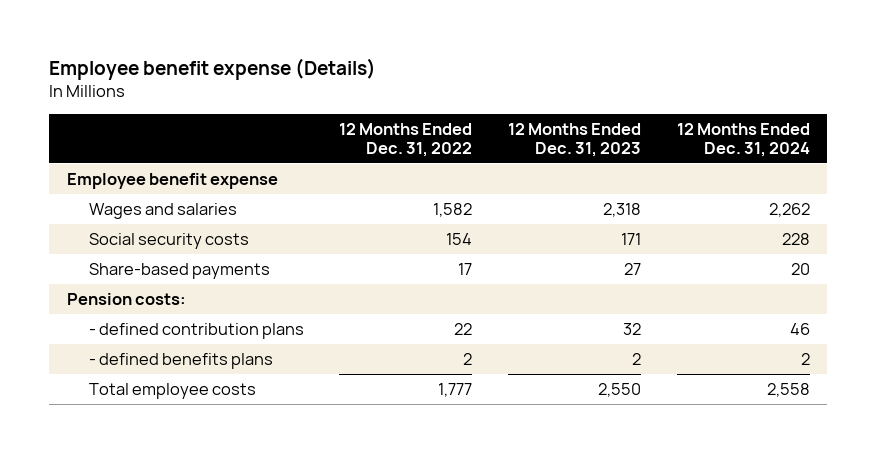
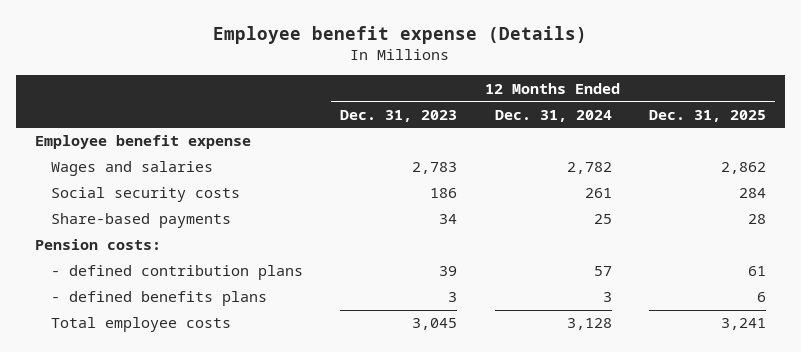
[339,122,473,158] 12 Months Ended Dec. 31, 2022 -> none
none -> [649,109,767,122] Dec. 31, 2025
[602,202,641,217] 2,318 -> [412,162,458,175] 2,783
[768,202,810,217] 2,262 -> [566,162,612,175] 2,782
[620,232,641,245] 171 -> [430,188,458,199] 186
[781,232,810,245] 228 -> [584,188,612,199] 261
[623,262,641,275] 27 -> [439,214,458,225] 34
[790,262,810,275] 20 -> [593,214,612,225] 25
[622,322,641,335] 32 -> [439,266,458,277] 39
[789,322,810,335] 46 -> [593,266,612,277] 57
[631,352,641,365] 2 -> [448,292,458,303] 3
[800,352,810,365] 2 -> [602,292,612,303] 3
[597,382,641,397] 2,550 -> [412,318,458,331] 3,045
[766,382,810,397] 2,558 -> [566,318,612,331] 3,128

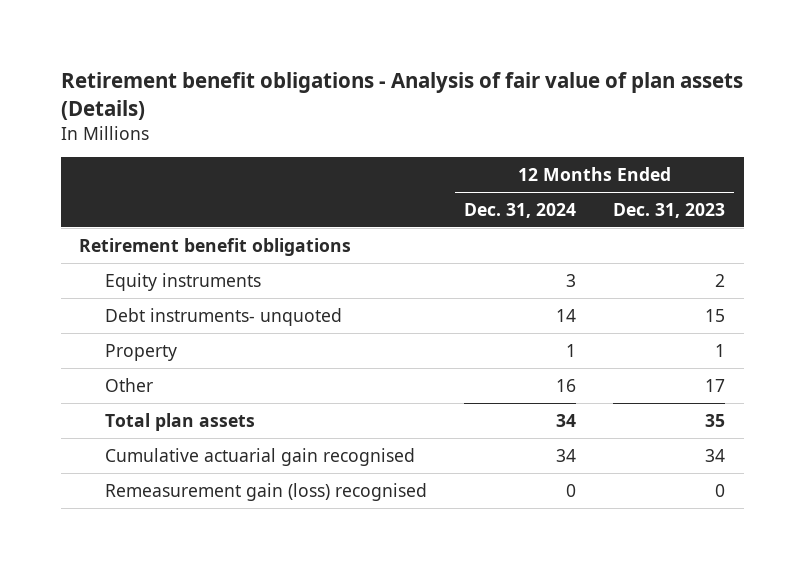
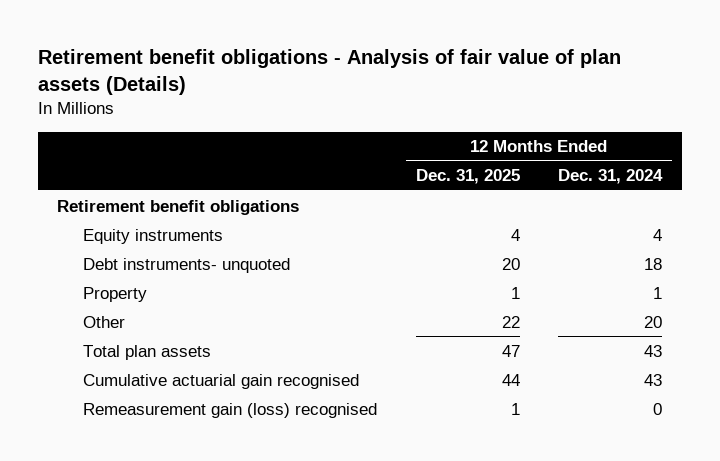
[613,202,726,218] Dec. 31, 2023 -> none
none -> [415,169,520,185] Dec. 31, 2025
[566,273,577,287] 3 -> [653,228,663,241] 4
[556,308,577,322] 14 -> [644,257,663,270] 18
[556,378,577,392] 16 -> [644,315,663,328] 20
[556,413,577,427] 34 -> [644,344,663,357] 43
[556,448,577,462] 34 -> [644,373,663,386] 43

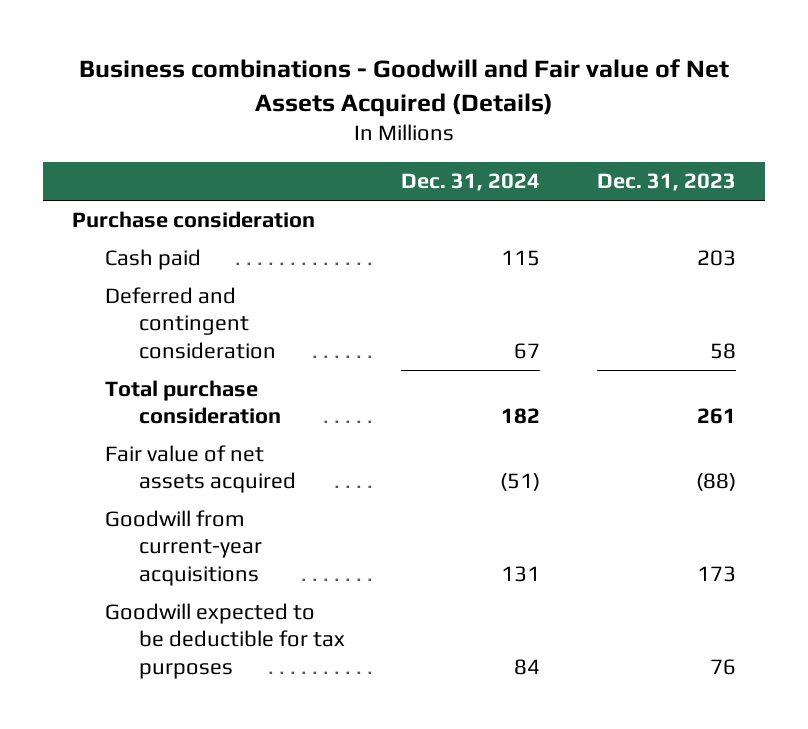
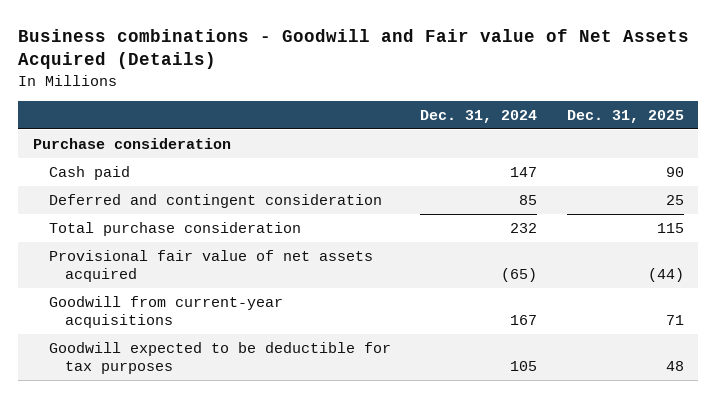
[597,173,737,192] Dec. 31, 2023 -> none
none -> [566,109,684,123] Dec. 31, 2025
[501,250,541,267] 115 -> [510,166,538,177] 147
[514,342,541,359] 67 -> [519,194,538,205] 85
[501,408,541,425] 182 -> [510,222,538,233] 232
[105,445,296,494] Fair value of net assets acquired -> [49,249,374,282] Provisional fair value of net assets acquired
[500,473,541,492] (51) -> [501,267,538,282] (65)
[501,565,541,582] 131 -> [510,314,538,325] 167
[514,658,541,675] 84 -> [510,360,538,371] 105

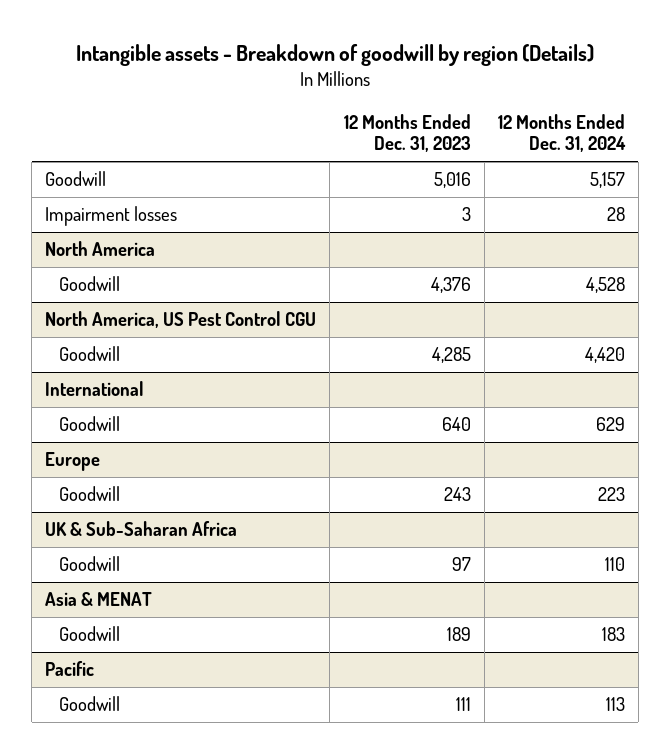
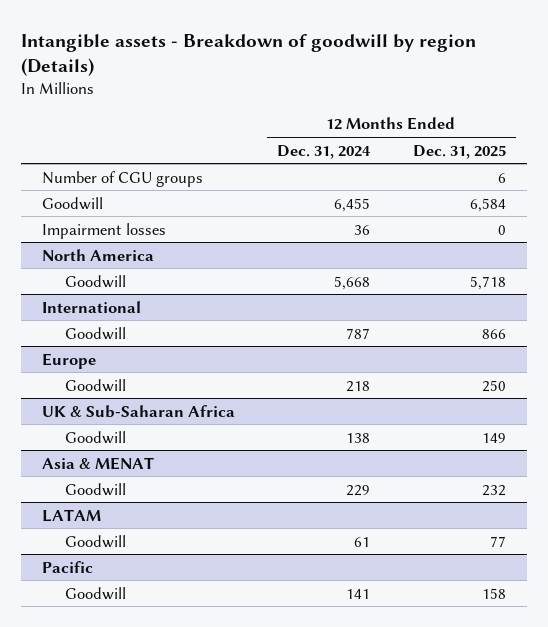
[343,113,471,153] 12 Months Ended Dec. 31, 2023 -> none
none -> [412,144,506,159] Dec. 31, 2025
none -> [42,170,204,187] Number of CGU groups
[589,172,625,189] 5,157 -> [334,197,371,212] 6,455
[606,207,625,222] 28 -> [354,224,371,235] 36
[45,311,317,329] North America, US Pest Control CGU -> none
[59,346,121,362] Goodwill -> none
[585,277,625,294] 4,528 -> [334,275,371,290] 5,668
[595,417,625,432] 629 -> [346,327,371,339] 787
[597,487,625,502] 223 -> [346,380,371,392] 218
[604,557,625,572] 110 -> [346,432,371,443] 138
[601,627,625,642] 183 -> [346,484,371,496] 229
none -> [42,508,102,522] LATAM
none -> [65,534,127,548] Goodwill
[605,697,625,712] 113 -> [346,588,371,599] 141

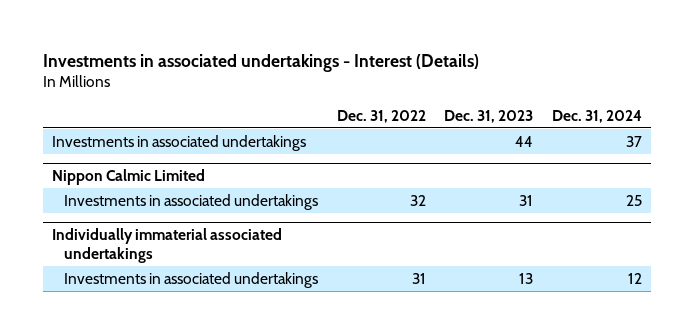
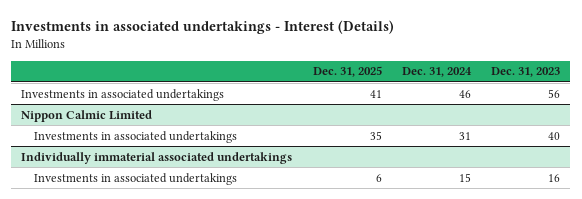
[336,109,426,123] Dec. 31, 2022 -> none
none -> [312,66,382,78] Dec. 31, 2025
[515,135,534,147] 44 -> [548,88,561,98] 56
[625,135,642,147] 37 -> [459,89,472,98] 46
[519,194,534,206] 31 -> [548,131,561,140] 40
[625,194,642,206] 25 -> [459,131,472,140] 31
[519,272,534,284] 13 -> [548,173,561,182] 16
[627,272,642,284] 12 -> [459,172,472,182] 15

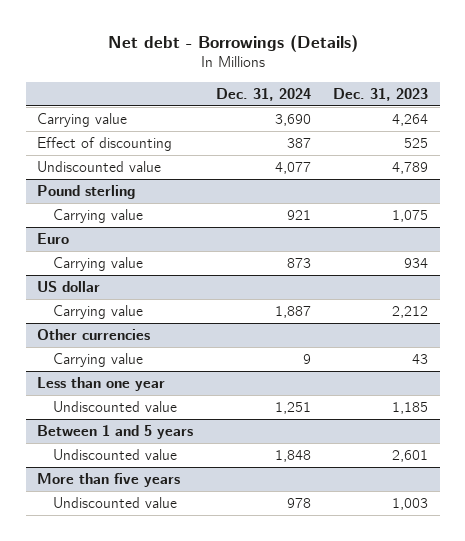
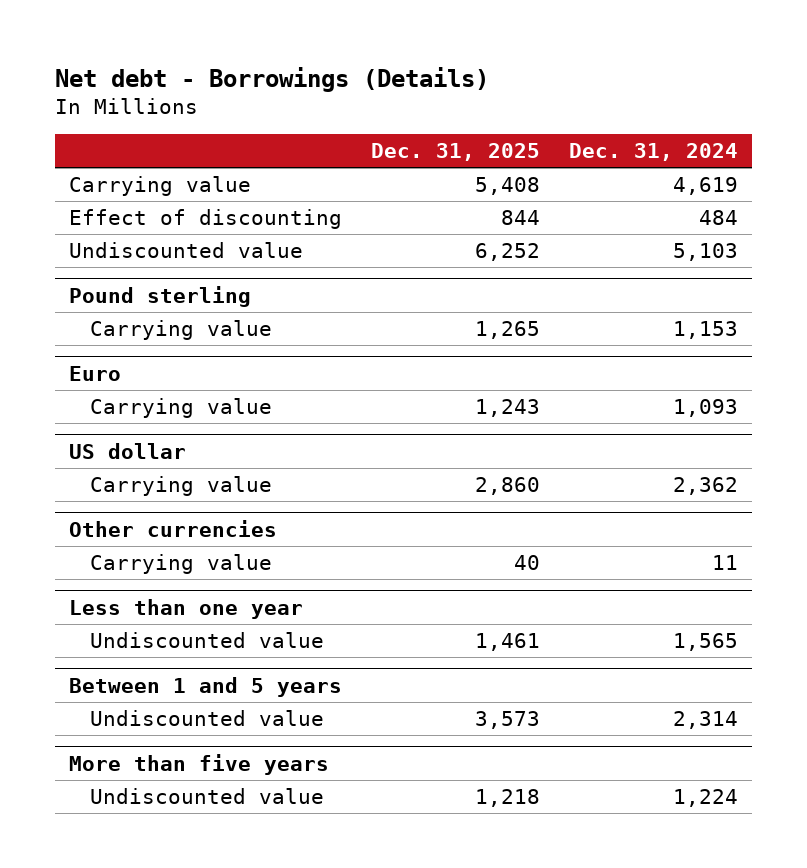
[333,87,429,101] Dec. 31, 2023 -> none
none -> [370,143,540,162] Dec. 31, 2025
[274,113,311,126] 3,690 -> [672,176,738,195] 4,619
[286,137,311,148] 387 -> [698,209,738,225] 484
[274,161,311,174] 4,077 -> [672,242,738,261] 5,103
[286,209,311,220] 921 -> [672,320,738,339] 1,153
[286,257,311,268] 873 -> [672,398,738,417] 1,093
[274,305,311,318] 1,887 -> [672,476,738,495] 2,362
[302,353,311,364] 9 -> [711,554,738,570] 11
[274,401,311,414] 1,251 -> [672,632,738,651] 1,565
[274,449,311,462] 1,848 -> [672,710,738,729] 2,314
[286,497,311,508] 978 -> [672,788,738,807] 1,224

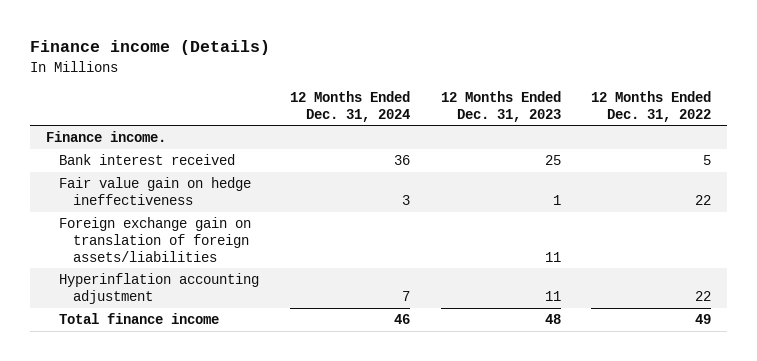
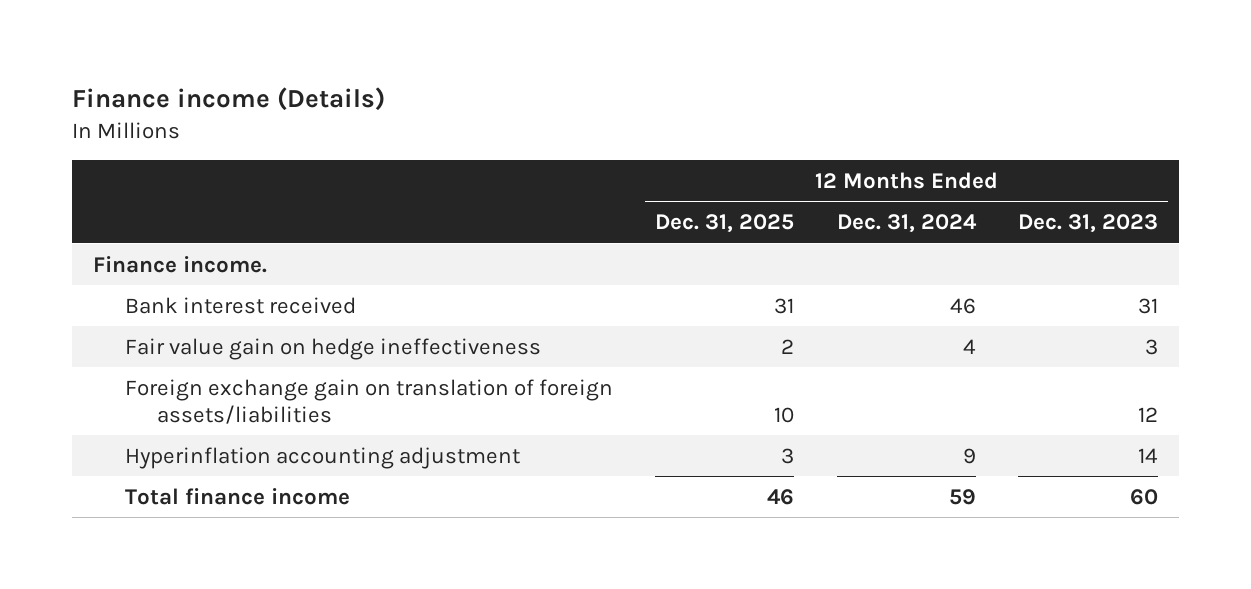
[591,90,712,122] 12 Months Ended Dec. 31, 2022 -> none
none -> [655,214,795,234] Dec. 31, 2025
[393,155,410,166] 36 -> [949,297,976,314] 46
[544,155,561,166] 25 -> [1137,297,1158,314] 31
[401,194,410,205] 3 -> [962,338,976,354] 4
[552,194,561,205] 1 -> [1144,338,1158,355] 3
[544,251,561,262] 11 -> [1137,406,1158,422] 12
[401,290,410,301] 7 -> [962,447,976,464] 9
[544,290,561,301] 11 -> [1137,447,1158,463] 14
[393,314,410,325] 46 -> [948,488,976,505] 59
[544,314,561,325] 48 -> [1129,488,1158,505] 60

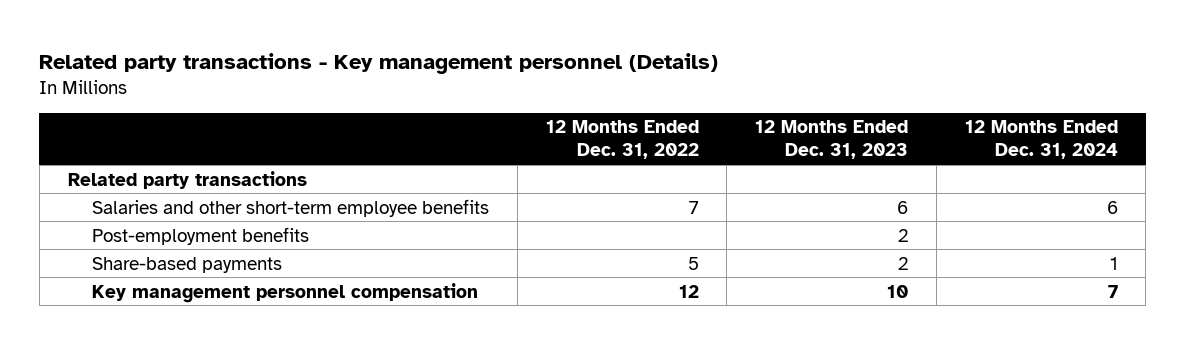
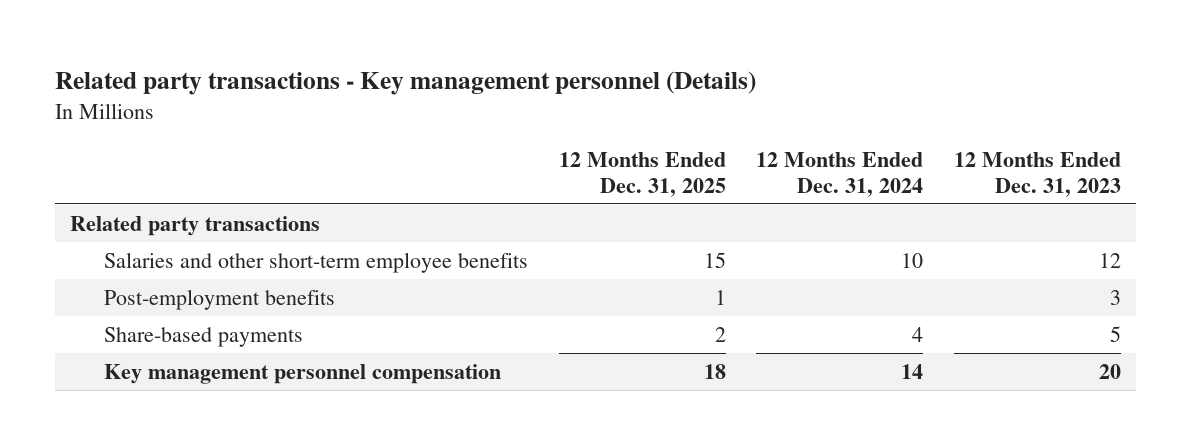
[545,120,699,160] 12 Months Ended Dec. 31, 2022 -> none
none -> [558,151,726,197] 12 Months Ended Dec. 31, 2025
[897,200,909,214] 6 -> [1098,252,1121,268] 12
[1106,200,1118,214] 6 -> [901,252,924,268] 10
[898,228,909,242] 2 -> [1109,289,1121,305] 3
[898,256,909,270] 2 -> [1109,325,1121,342] 5
[1109,256,1118,270] 1 -> [912,326,924,342] 4
[887,284,909,298] 10 -> [1098,363,1121,379] 20
[1107,284,1118,298] 7 -> [901,363,924,379] 14

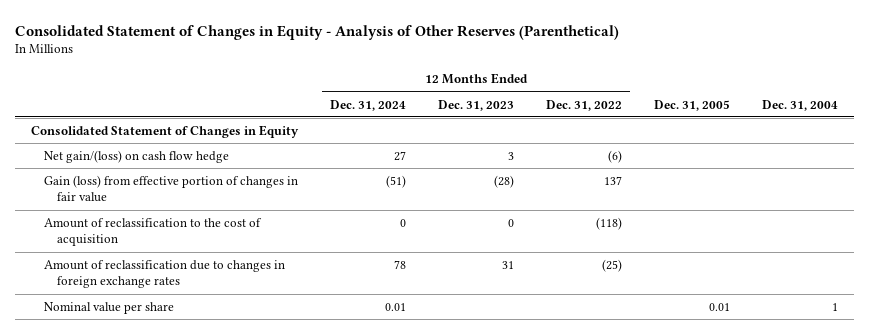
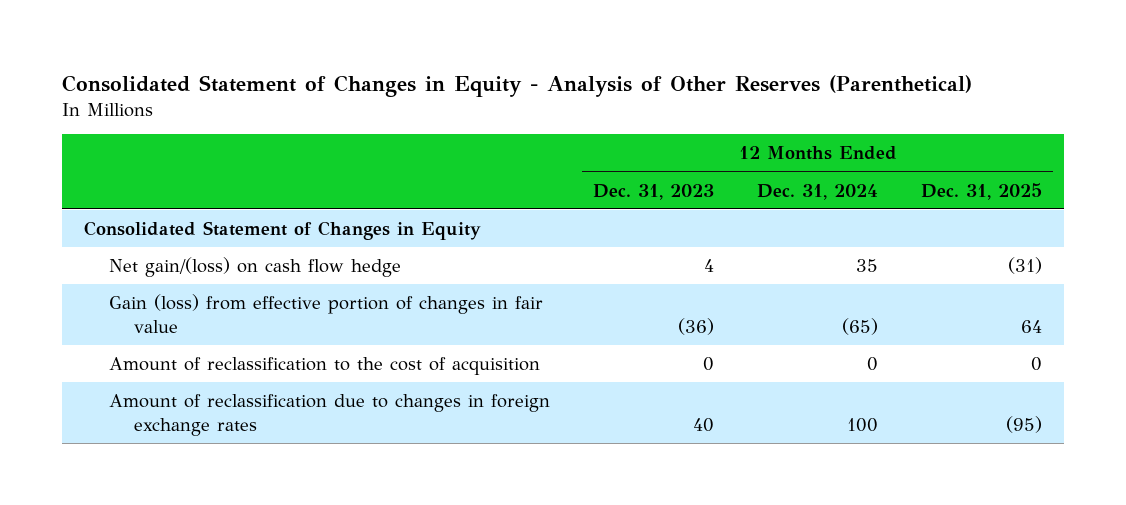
[546,99,623,111] Dec. 31, 2022 -> none
[654,99,731,111] Dec. 31, 2005 -> none
[762,99,839,111] Dec. 31, 2004 -> none
none -> [921,182,1043,200] Dec. 31, 2025
[394,150,407,161] 27 -> [856,258,879,272] 35
[508,151,515,160] 3 -> [703,258,714,272] 4
[386,174,407,188] (51) -> [842,318,879,336] (65)
[494,174,515,188] (28) -> [677,318,714,336] (36)
[43,301,174,314] Nominal value per share -> none
[394,259,407,269] 78 -> [847,418,879,433] 100
[502,260,515,269] 31 -> [692,418,714,433] 40

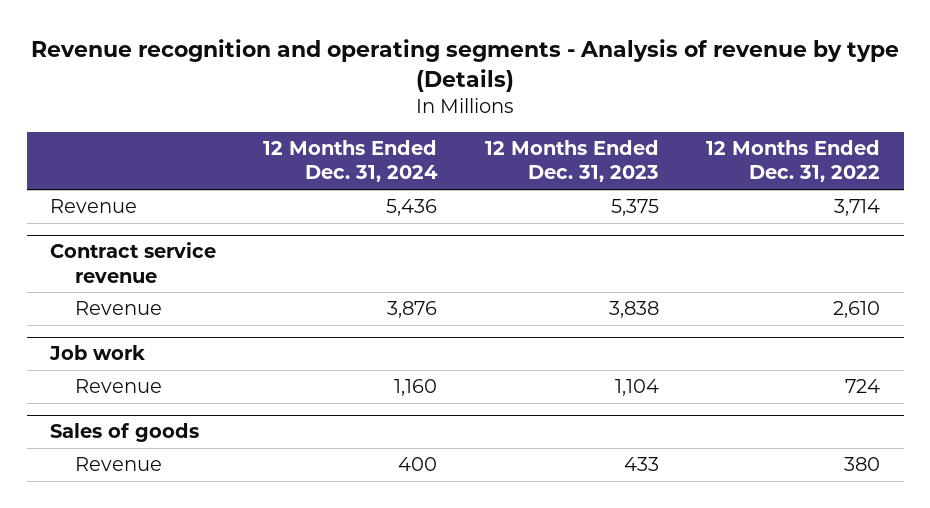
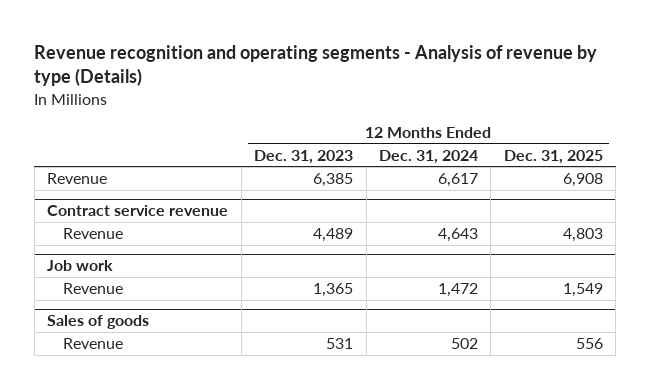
[705,140,880,183] 12 Months Ended Dec. 31, 2022 -> none
none -> [503,149,603,164] Dec. 31, 2025
[386,199,438,217] 5,436 -> [437,173,478,188] 6,617
[610,199,659,217] 5,375 -> [313,173,354,188] 6,385
[387,301,438,319] 3,876 -> [437,228,478,243] 4,643
[608,301,659,319] 3,838 -> [313,228,354,243] 4,489
[394,379,438,397] 1,160 -> [437,283,478,298] 1,472
[614,379,659,397] 1,104 -> [313,283,354,298] 1,365
[398,457,438,472] 400 -> [450,338,478,350] 502
[623,457,659,472] 433 -> [326,338,354,350] 531

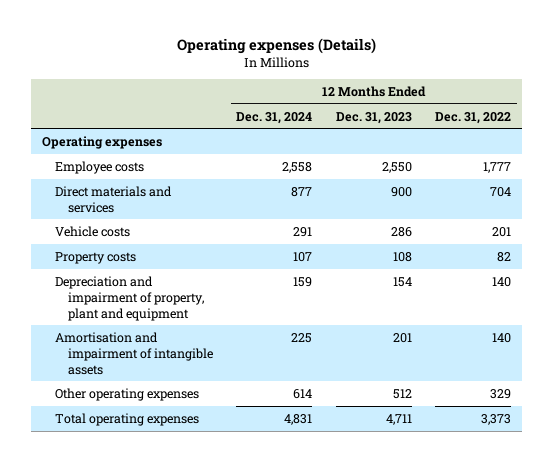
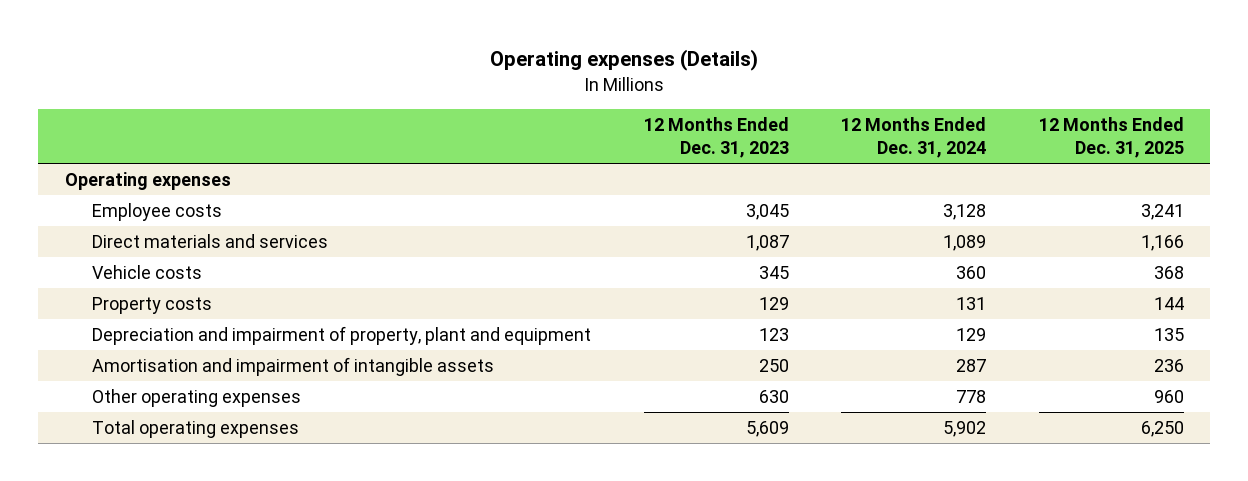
[434,111,511,124] Dec. 31, 2022 -> none
none -> [1038,116,1184,158] 12 Months Ended Dec. 31, 2025
[282,161,313,173] 2,558 -> [943,204,987,221] 3,128
[381,161,412,173] 2,550 -> [745,204,789,221] 3,045
[291,186,313,197] 877 -> [943,235,987,252] 1,089
[390,186,412,197] 900 -> [745,235,789,252] 1,087
[293,226,313,237] 291 -> [956,266,987,280] 360
[390,226,412,237] 286 -> [758,266,789,280] 345
[293,251,313,262] 107 -> [956,297,987,311] 131
[392,251,412,262] 108 -> [758,297,789,311] 129
[293,276,313,287] 159 -> [956,328,987,342] 129
[392,276,412,287] 154 -> [758,328,789,342] 123
[291,332,313,343] 225 -> [956,359,987,373] 287
[392,332,412,343] 201 -> [758,359,789,373] 250
[293,388,313,399] 614 -> [956,390,987,404] 778
[392,388,412,399] 512 -> [758,390,789,404] 630
[284,413,313,425] 4,831 -> [943,421,987,438] 5,902
[385,413,412,425] 4,711 -> [745,421,789,438] 5,609

